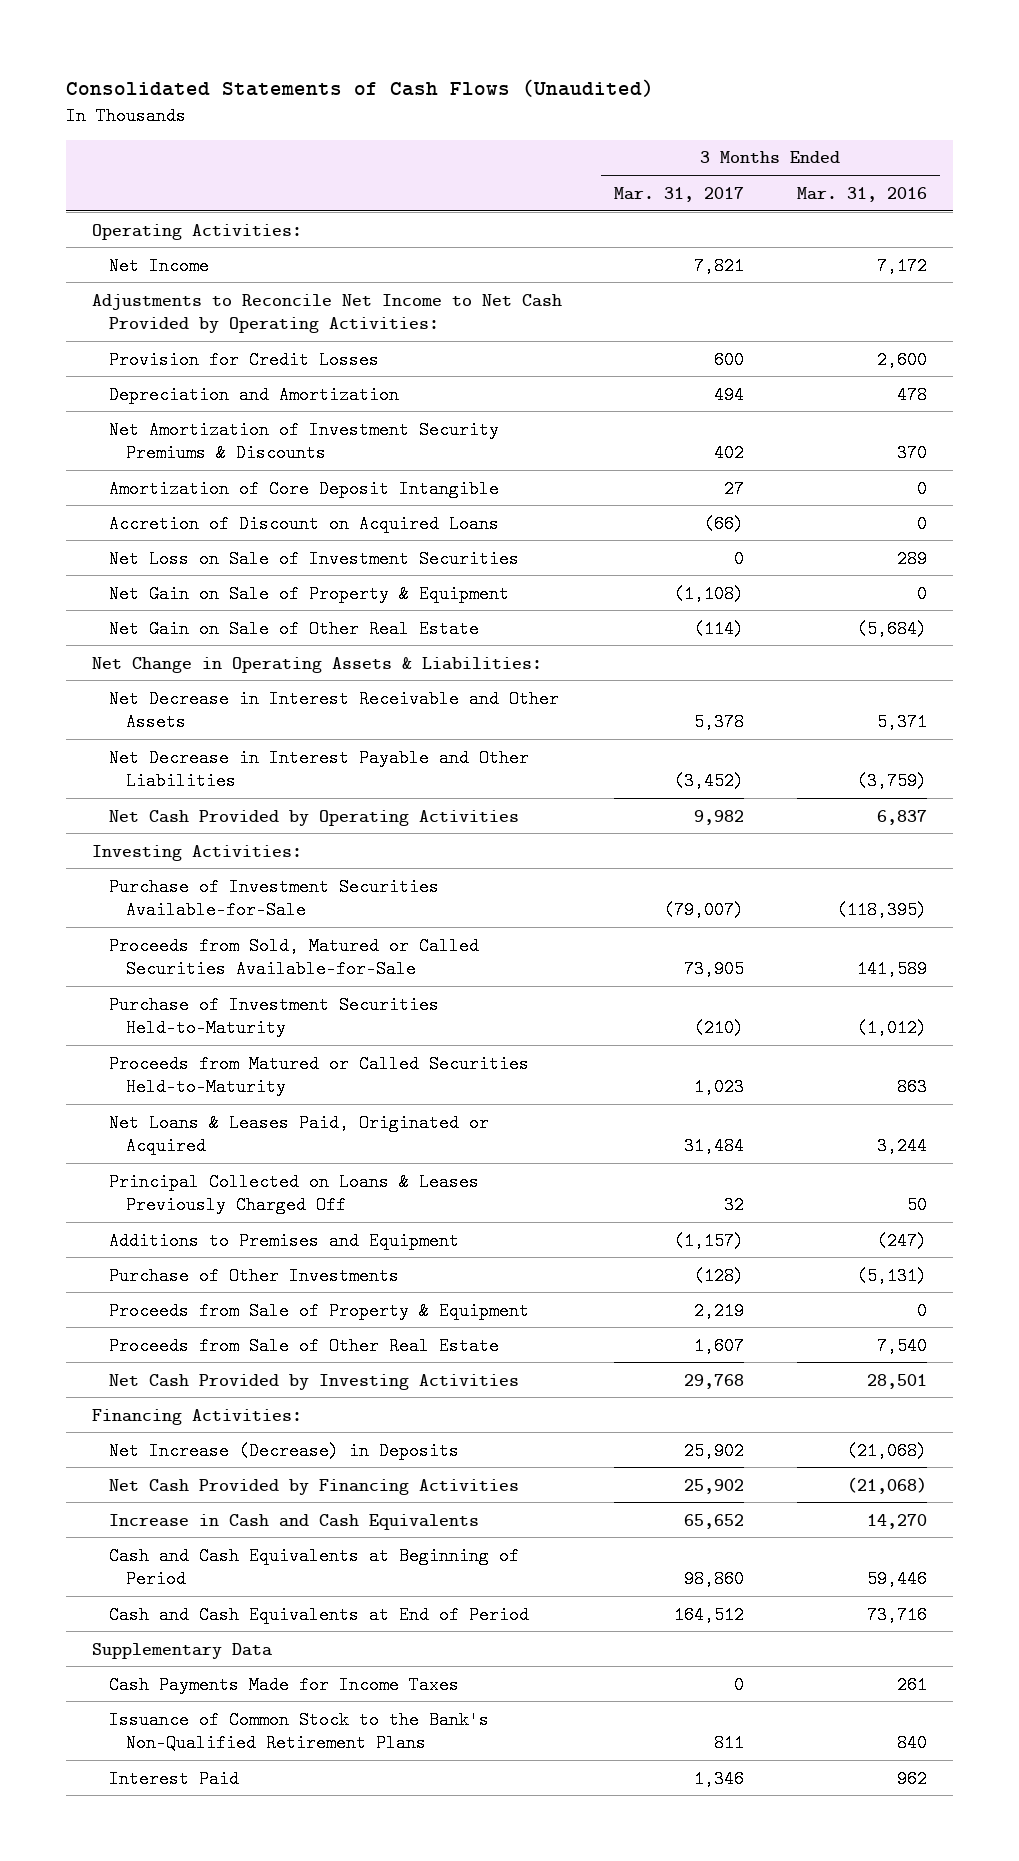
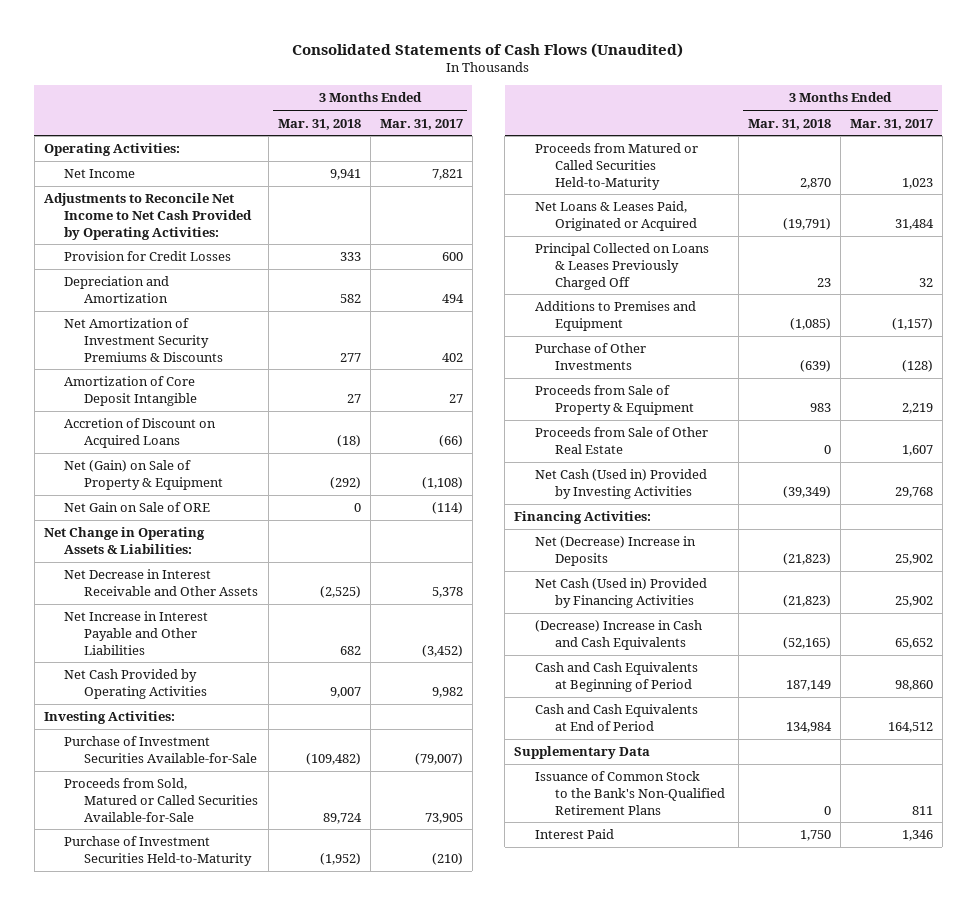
[796,186,927,202] Mar. 31, 2016 -> none
none -> [277,118,361,130] Mar. 31, 2018
[109,549,520,568] Net Loss on Sale of Investment Securities -> none
[109,584,510,603] Net Gain on Sale of Property & Equipment -> [64,460,224,490] Net (Gain) on Sale of Property & Equipment
[109,619,480,638] Net Gain on Sale of Other Real Estate -> [64,502,211,513] Net Gain on Sale of ORE
[109,748,530,790] Net Decrease in Interest Payable and Other Liabilities -> [64,611,209,655] Net Increase in Interest Payable and Other Liabilities
[109,1373,520,1390] Net Cash Provided by Investing Activities -> [534,469,707,499] Net Cash (Used in) Provided by Investing Activities
[109,1441,460,1460] Net Increase (Decrease) in Deposits -> [534,536,696,566] Net (Decrease) Increase in Deposits
[109,1478,520,1495] Net Cash Provided by Financing Activities -> [534,578,707,608] Net Cash (Used in) Provided by Financing Activities
[109,1513,480,1530] Increase in Cash and Cash Equivalents -> [534,620,702,650] (Decrease) Increase in Cash and Cash Equivalents
[109,1675,460,1694] Cash Payments Made for Income Taxes -> none

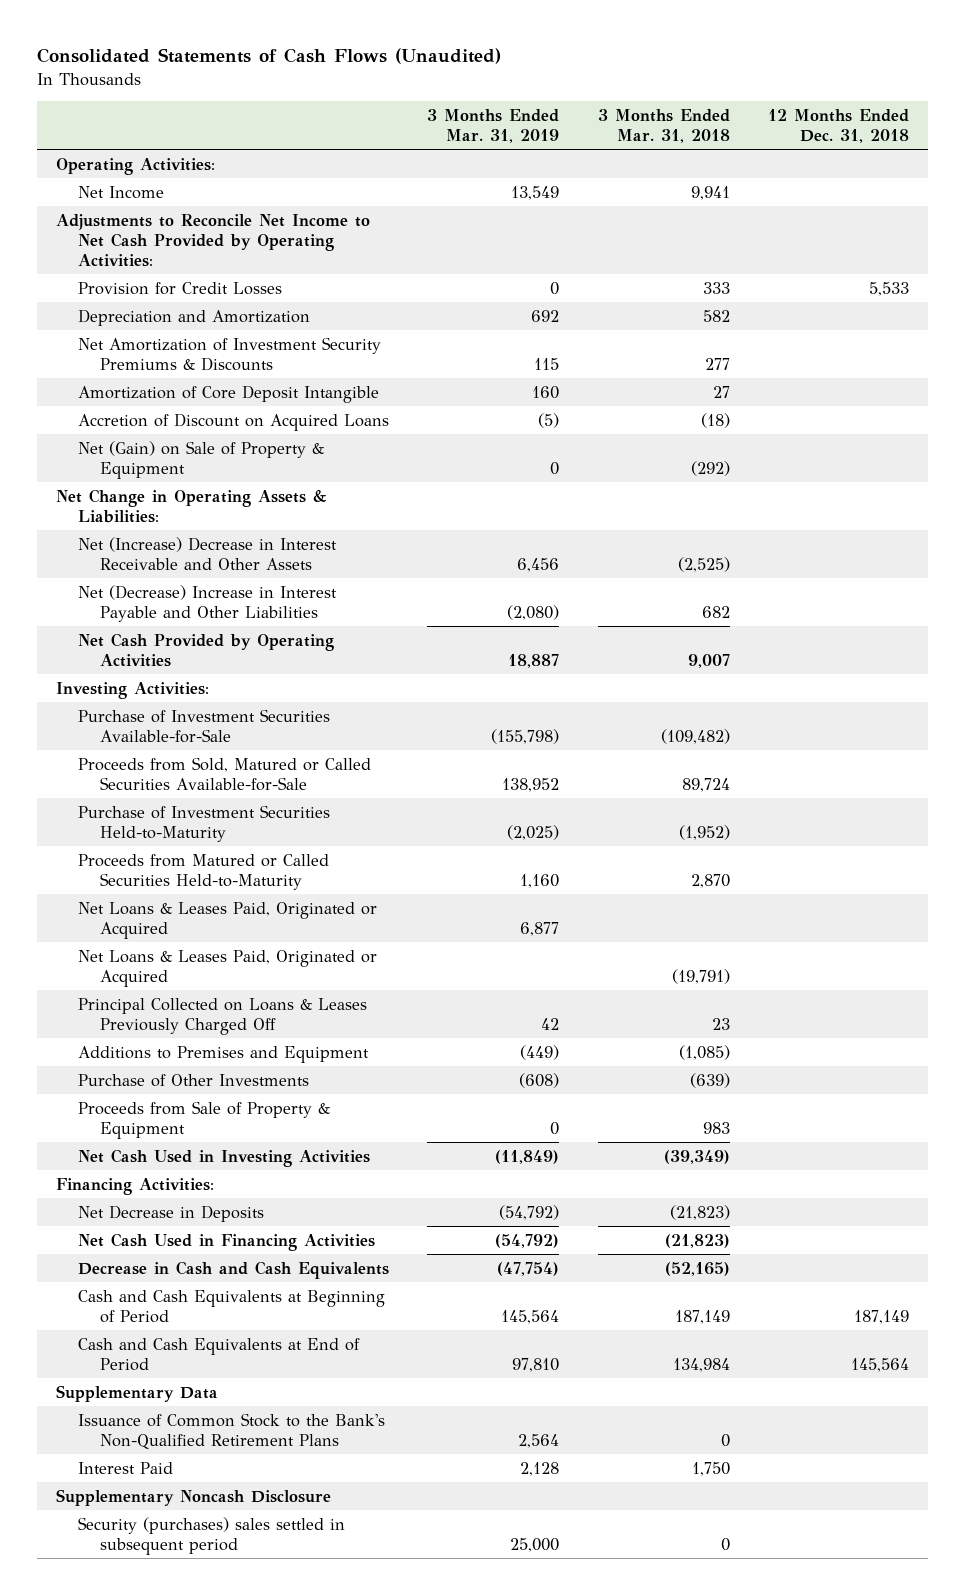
[379,118,463,130] Mar. 31, 2017 -> none
none -> [427,108,560,143] 3 Months Ended Mar. 31, 2019
none -> [767,108,909,143] 12 Months Ended Dec. 31, 2018
[64,502,211,513] Net Gain on Sale of ORE -> none
[64,569,259,596] Net Decrease in Interest Receivable and Other Assets -> [77,536,337,570] Net (Increase) Decrease in Interest Receivable and Other Assets
[64,611,209,655] Net Increase in Interest Payable and Other Liabilities -> [77,584,337,622] Net (Decrease) Increase in Interest Payable and Other Liabilities
none -> [77,901,377,939] Net Loans & Leases Paid, Originated or Acquired
[534,427,708,454] Proceeds from Sale of Other Real Estate -> none
[534,469,707,499] Net Cash (Used in) Provided by Investing Activities -> [77,1148,370,1167] Net Cash Used in Investing Activities
[534,536,696,566] Net (Decrease) Increase in Deposits -> [77,1204,264,1222] Net Decrease in Deposits
[534,578,707,608] Net Cash (Used in) Provided by Financing Activities -> [77,1232,375,1251] Net Cash Used in Financing Activities
[534,620,702,650] (Decrease) Increase in Cash and Cash Equivalents -> [77,1260,389,1279] Decrease in Cash and Cash Equivalents
none -> [55,1488,331,1506] Supplementary Noncash Disclosure
none -> [77,1516,345,1555] Security (purchases) sales settled in subsequent period

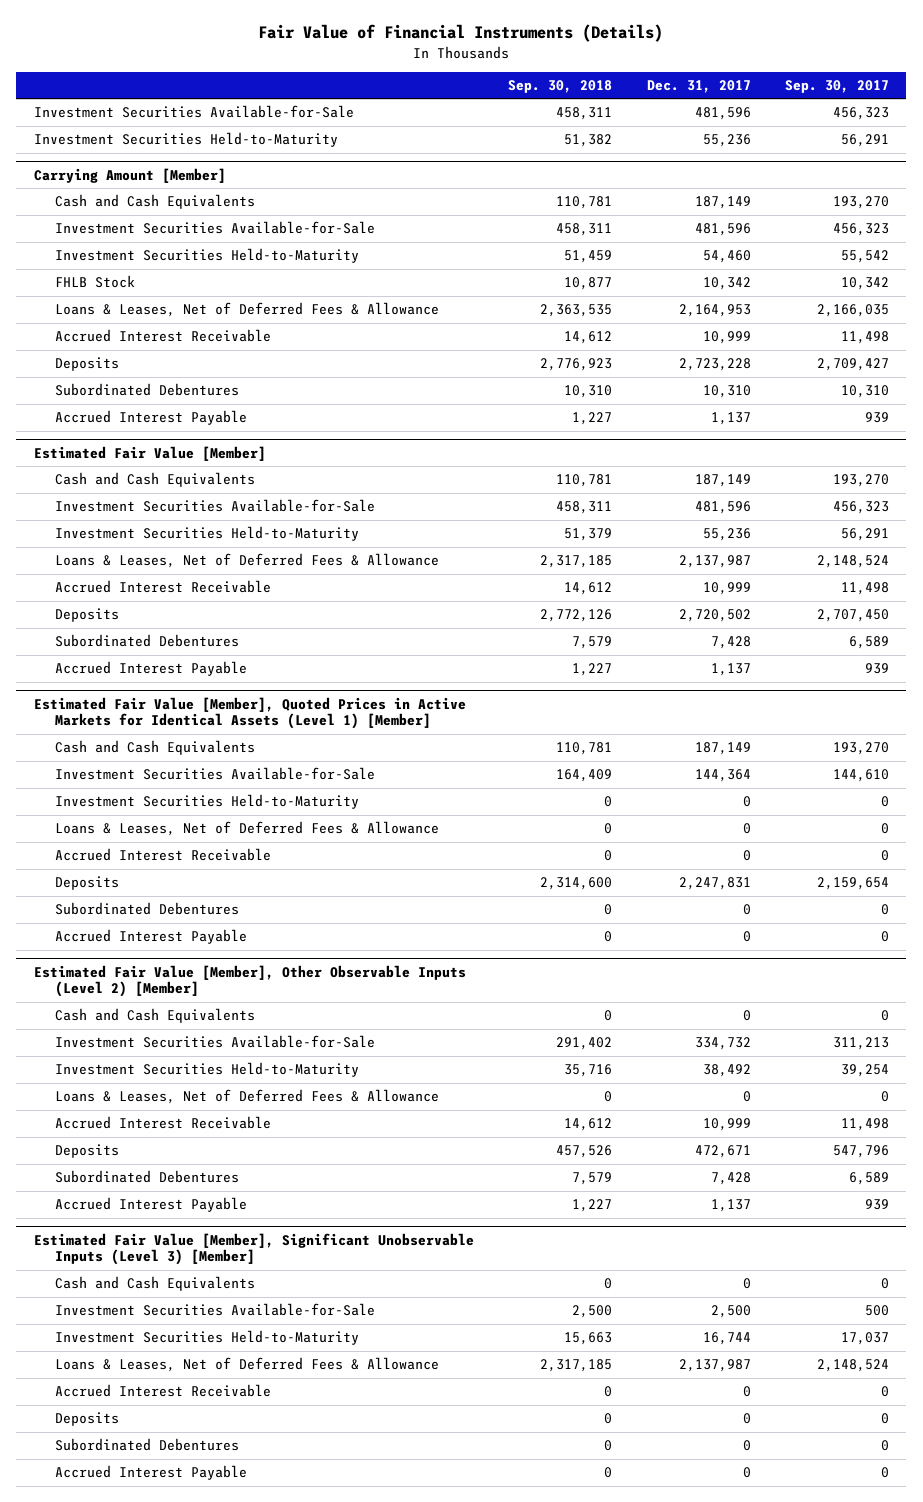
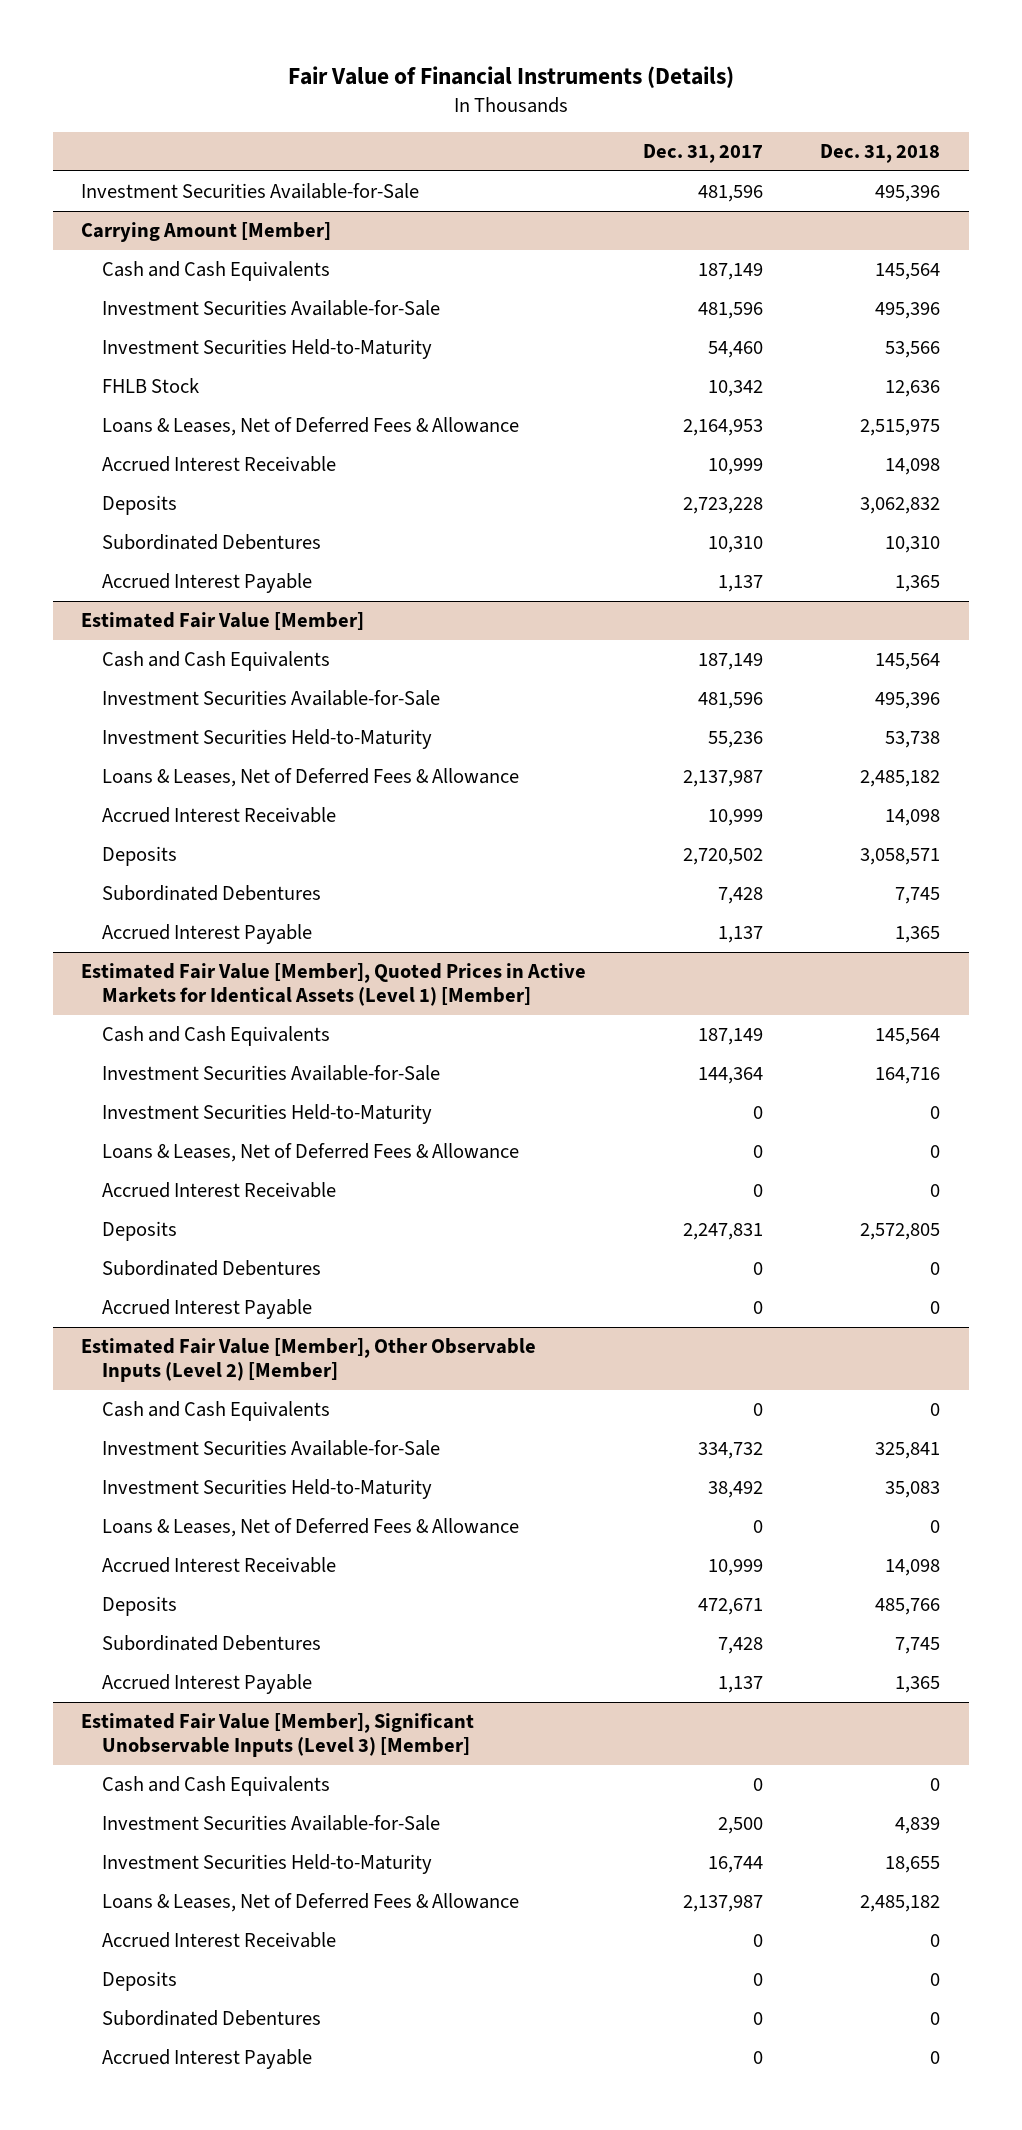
[508,80,613,94] Sep. 30, 2018 -> none
[785,80,890,94] Sep. 30, 2017 -> none
none -> [820,144,941,164] Dec. 31, 2018
[33,132,338,148] Investment Securities Held-to-Maturity -> none

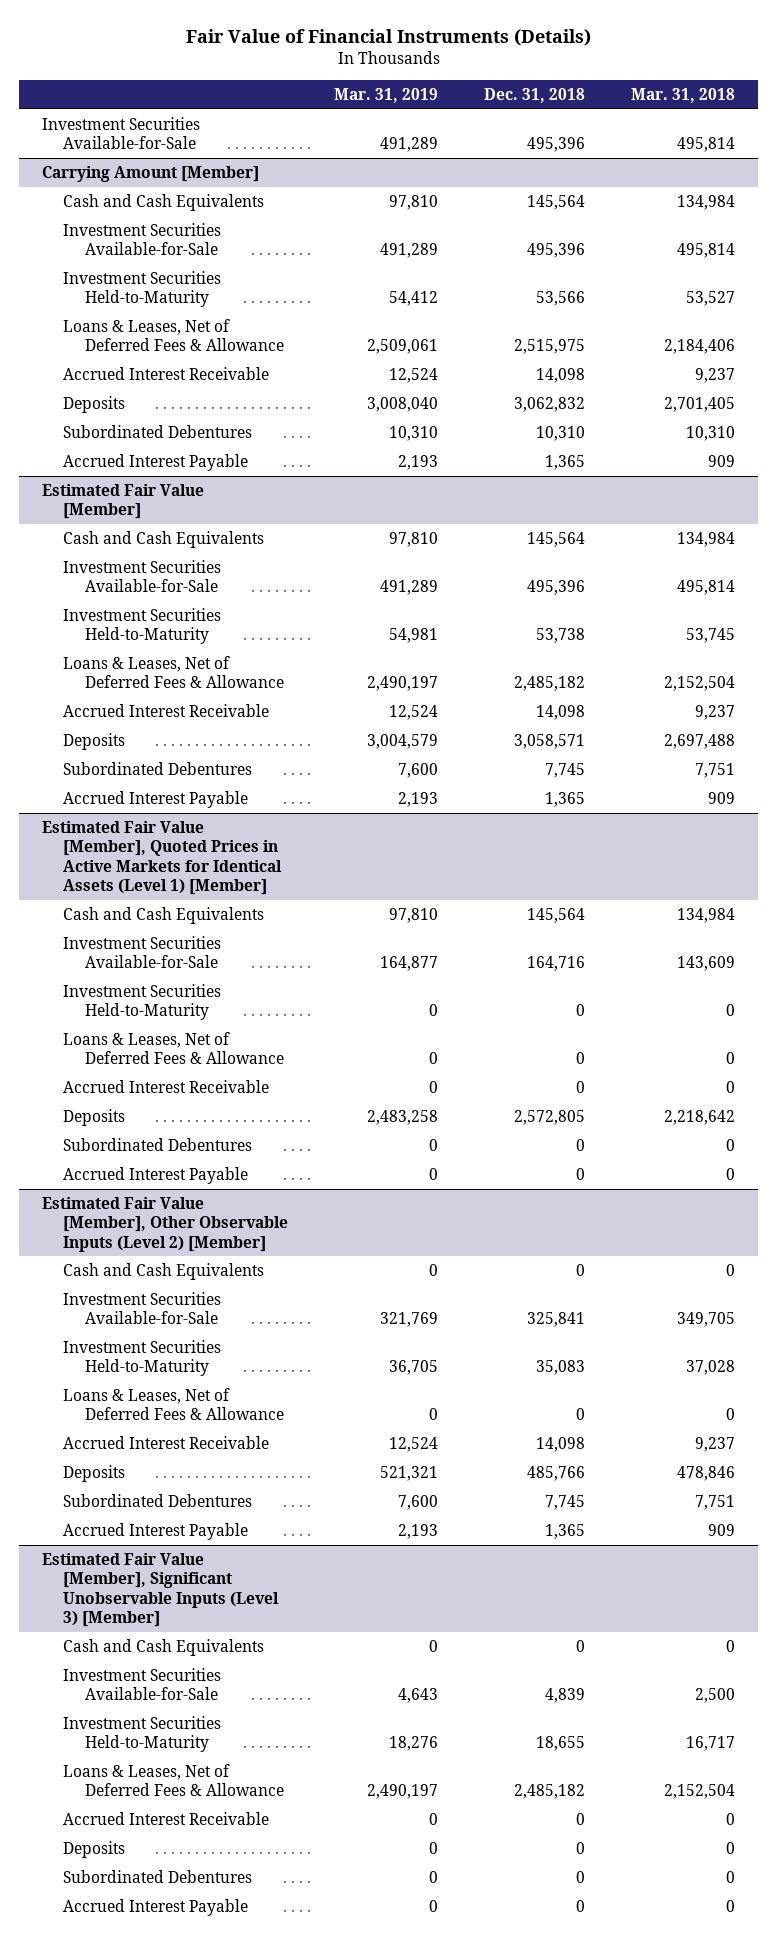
[643,144,764,164] Dec. 31, 2017 -> none
none -> [334,87,439,103] Mar. 31, 2019
none -> [631,87,736,103] Mar. 31, 2018
[101,378,199,394] FHLB Stock -> none

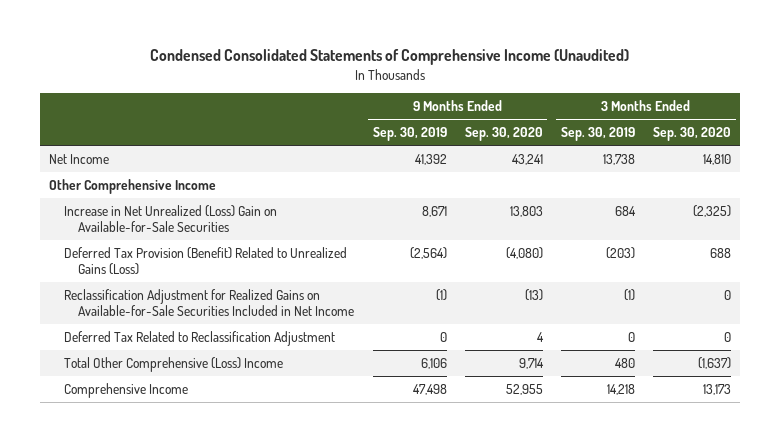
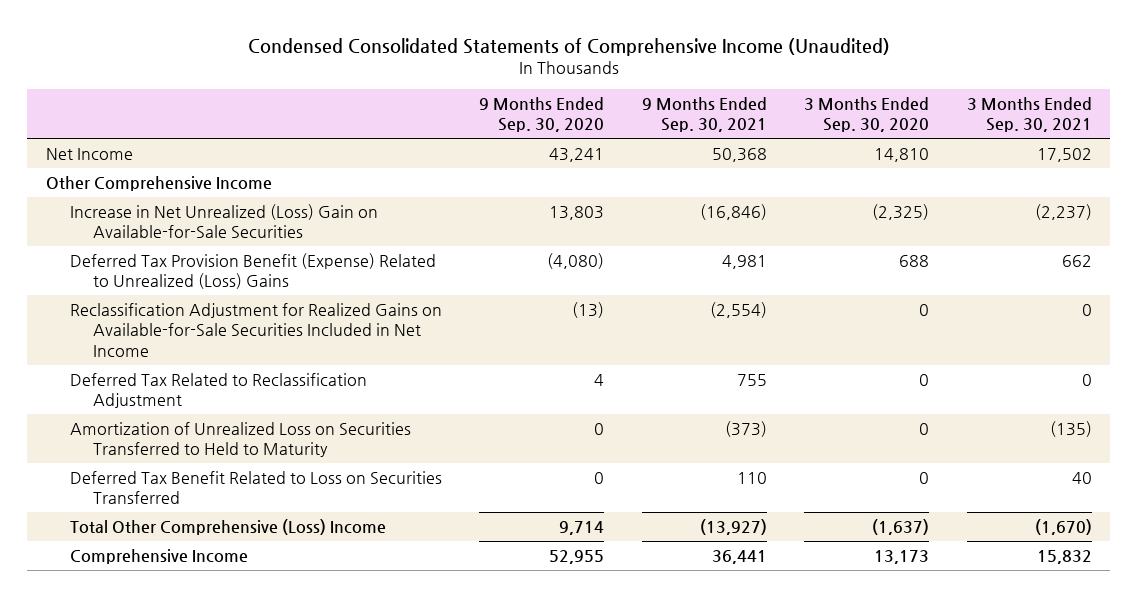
[372,127,447,142] Sep. 30, 2019 -> none
[560,127,635,142] Sep. 30, 2019 -> none
none -> [641,96,767,133] 9 Months Ended Sep. 30, 2021
none -> [966,96,1092,133] 3 Months Ended Sep. 30, 2021
[63,246,347,276] Deferred Tax Provision (Benefit) Related to Unrealized Gains (Loss) -> [69,252,436,290] Deferred Tax Provision Benefit (Expense) Related to Unrealized (Loss) Gains
none -> [69,421,411,458] Amortization of Unrealized Loss on Securities Transferred to Held to Maturity
none -> [69,470,442,505] Deferred Tax Benefit Related to Loss on Securities Transferred

